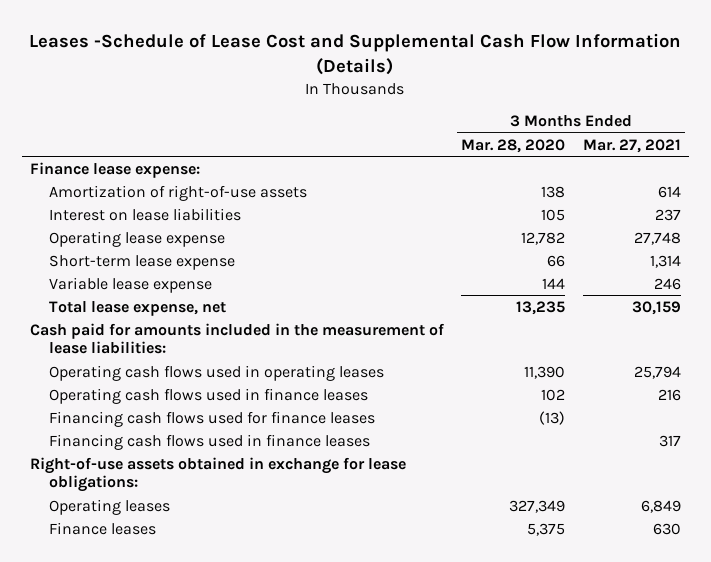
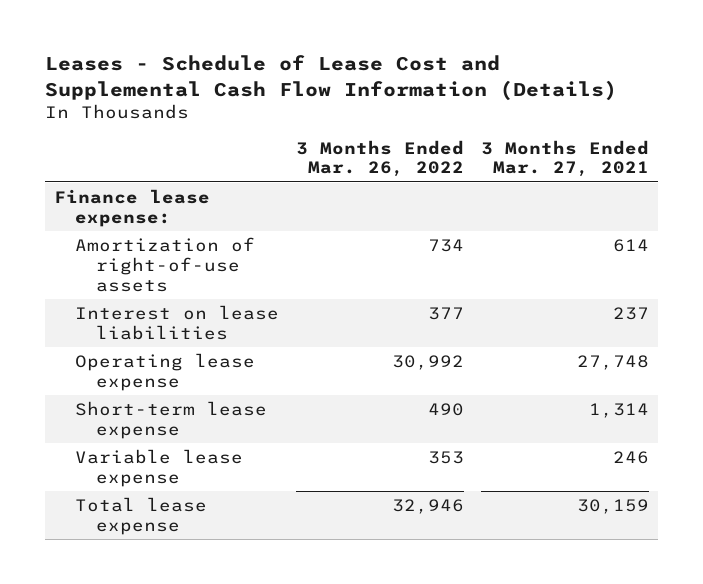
[29,32,682,75] Leases -Schedule of Lease Cost and Supplemental Cash Flow Information (Details) -> [44,55,617,101] Leases - Schedule of Lease Cost and Supplemental Cash Flow Information (Details)
[461,138,566,153] Mar. 28, 2020 -> none
none -> [295,139,464,178] 3 Months Ended Mar. 26, 2022
[30,322,445,355] Cash paid for amounts included in the measurement of lease liabilities: -> none
[49,364,385,381] Operating cash flows used in operating leases -> none
[49,387,369,404] Operating cash flows used in finance leases -> none
[49,410,376,427] Financing cash flows used for finance leases -> none
[49,433,371,450] Financing cash flows used in finance leases -> none
[30,456,407,493] Right-of-use assets obtained in exchange for lease obligations: -> none
[49,498,171,515] Operating leases -> none
[49,521,157,535] Finance leases -> none
[49,300,227,316] Total lease expense, net -> [74,496,207,535] Total lease expense

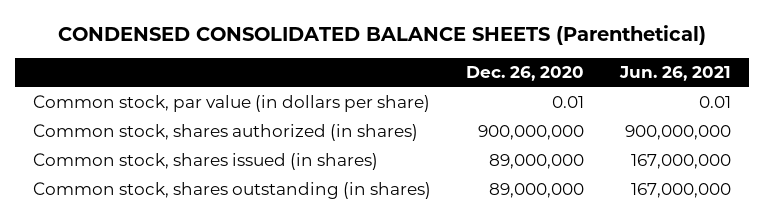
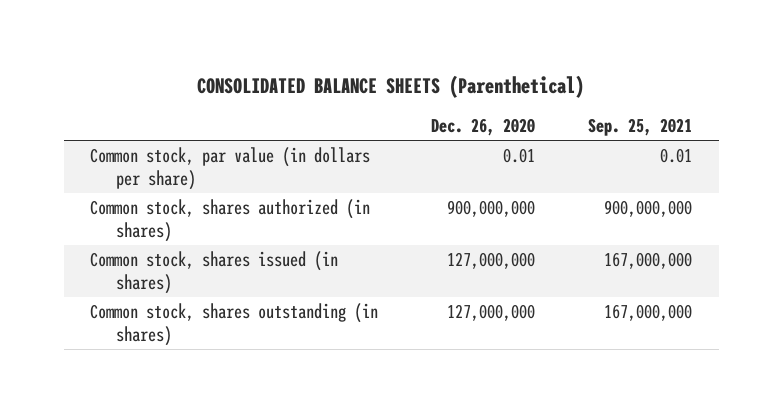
[57,25,706,46] CONDENSED CONSOLIDATED BALANCE SHEETS (Parenthetical) -> [197,74,585,98] CONSOLIDATED BALANCE SHEETS (Parenthetical)
[618,66,731,82] Jun. 26, 2021 -> none
none -> [588,117,693,136] Sep. 25, 2021
[489,154,585,170] 89,000,000 -> [447,251,536,269] 127,000,000
[489,183,585,199] 89,000,000 -> [447,303,536,321] 127,000,000

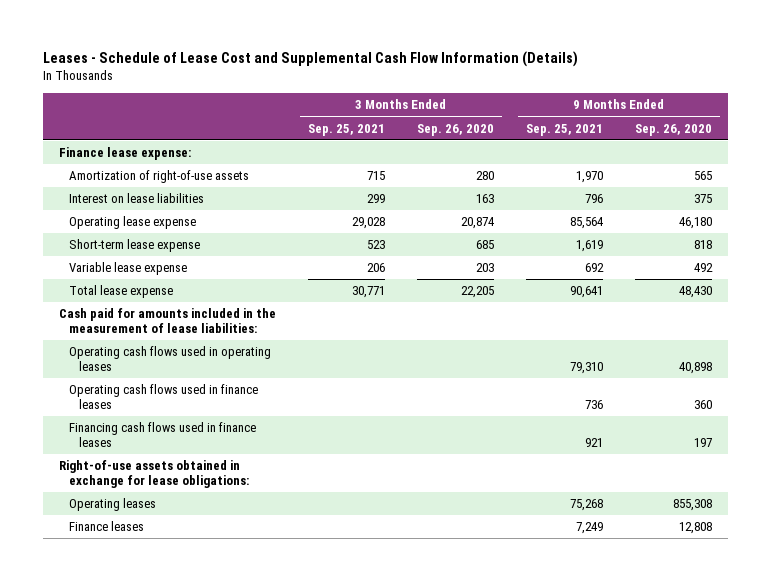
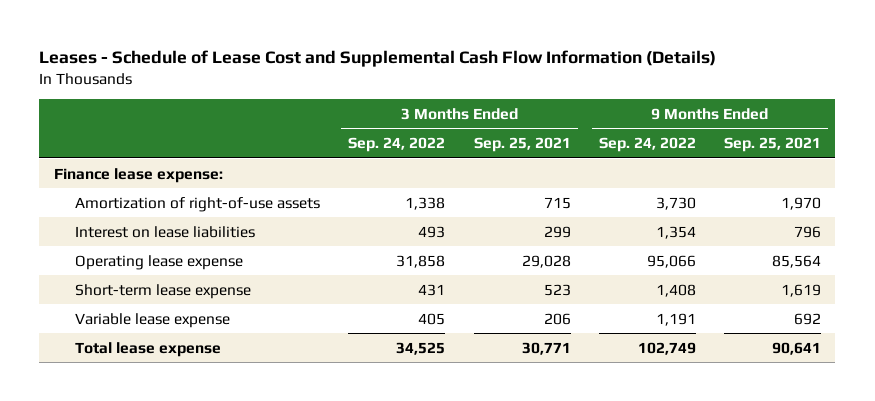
[417,123,495,136] Sep. 26, 2020 -> none
[635,123,713,136] Sep. 26, 2020 -> none
none -> [348,136,446,152] Sep. 24, 2022
none -> [598,136,696,152] Sep. 24, 2022
[59,308,277,334] Cash paid for amounts included in the measurement of lease liabilities: -> none
[69,346,272,372] Operating cash flows used in operating leases -> none
[69,384,259,410] Operating cash flows used in finance leases -> none
[69,422,257,448] Financing cash flows used in finance leases -> none
[59,460,250,489] Right-of-use assets obtained in exchange for lease obligations: -> none
[69,498,157,512] Operating leases -> none
[69,521,145,532] Finance leases -> none

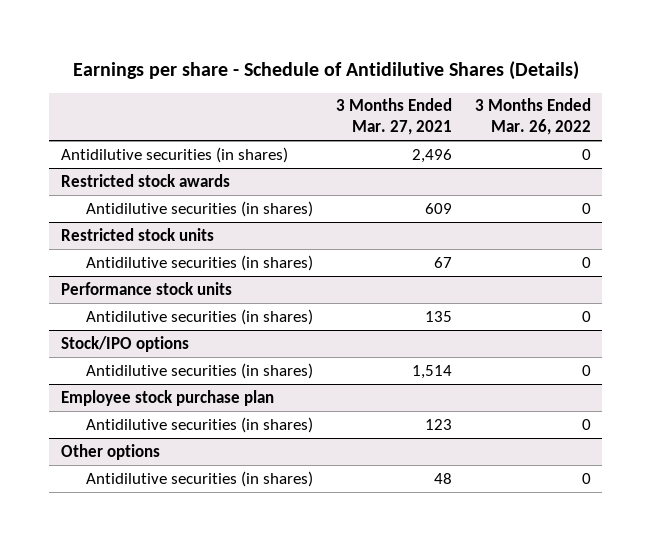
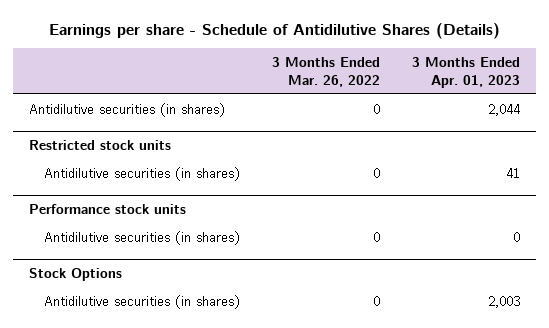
[335,98,452,136] 3 Months Ended Mar. 27, 2021 -> none
none -> [411,57,520,88] 3 Months Ended Apr. 01, 2023
[60,173,230,187] Restricted stock awards -> none
[86,200,314,217] Antidilutive securities (in shares) -> none
[86,362,314,379] Antidilutive securities (in shares) -> none
[60,389,274,406] Employee stock purchase plan -> none
[86,416,314,433] Antidilutive securities (in shares) -> none
[60,443,160,460] Other options -> none
[60,335,189,352] Stock/IPO options -> [29,268,123,282] Stock Options

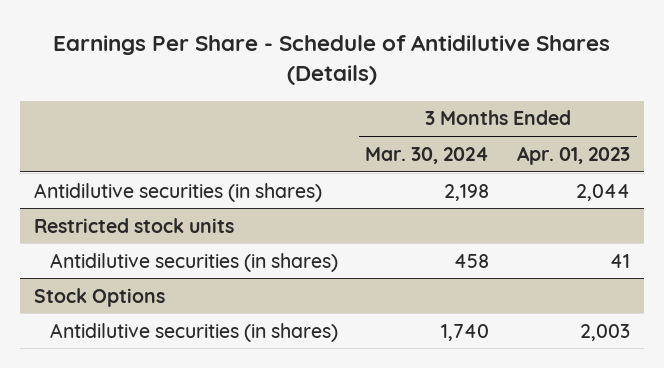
[48,22,500,39] Earnings per share - Schedule of Antidilutive Shares (Details) -> [53,34,611,85] Earnings Per Share - Schedule of Antidilutive Shares (Details)
[271,57,380,87] 3 Months Ended Mar. 26, 2022 -> none
none -> [365,146,490,164] Mar. 30, 2024
[29,204,187,215] Performance stock units -> none
[43,230,240,245] Antidilutive securities (in shares) -> none

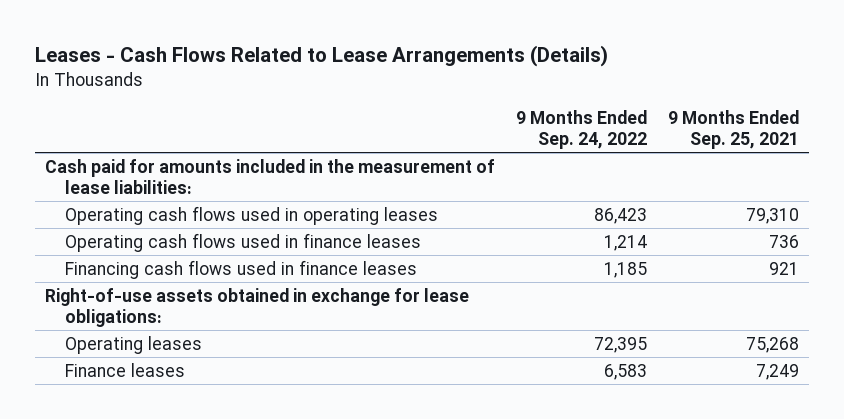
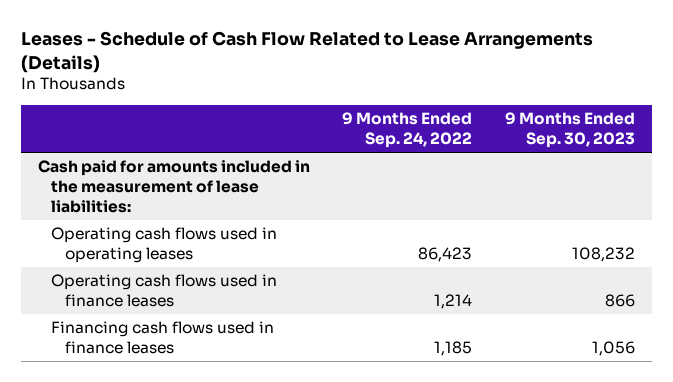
[34,45,608,68] Leases - Cash Flows Related to Lease Arrangements (Details) -> [21,30,594,73] Leases - Schedule of Cash Flow Related to Lease Arrangements (Details)
[668,109,800,149] 9 Months Ended Sep. 25, 2021 -> none
none -> [505,112,636,149] 9 Months Ended Sep. 30, 2023
[45,287,470,328] Right-of-use assets obtained in exchange for lease obligations: -> none
[64,335,202,354] Operating leases -> none
[64,362,185,377] Finance leases -> none

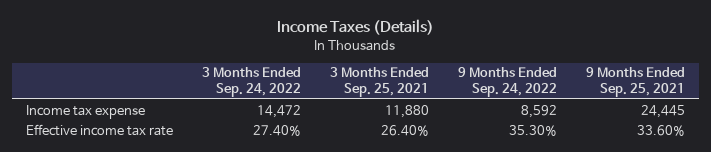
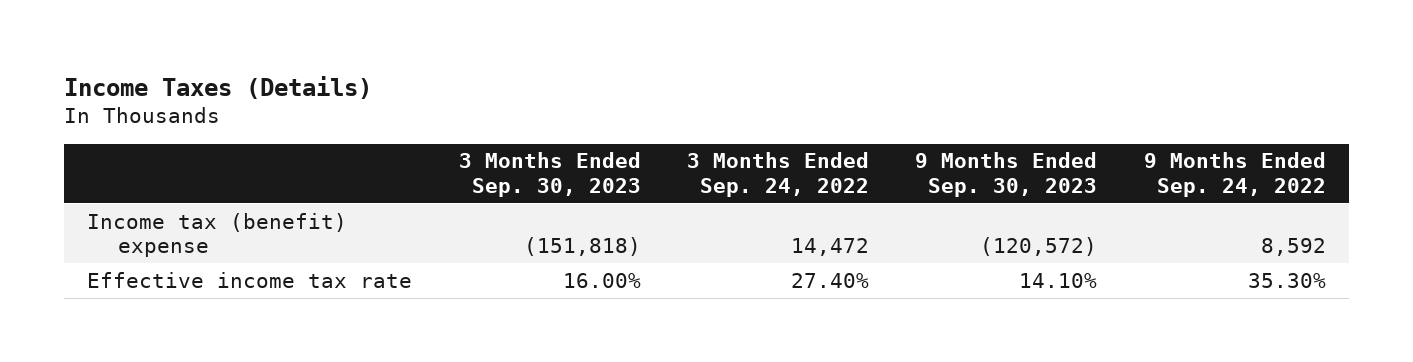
[329,67,429,98] 3 Months Ended Sep. 25, 2021 -> none
[585,67,685,98] 9 Months Ended Sep. 25, 2021 -> none
none -> [458,152,641,197] 3 Months Ended Sep. 30, 2023
none -> [915,152,1098,197] 9 Months Ended Sep. 30, 2023
[26,104,146,119] Income tax expense -> [87,212,348,258] Income tax (benefit) expense

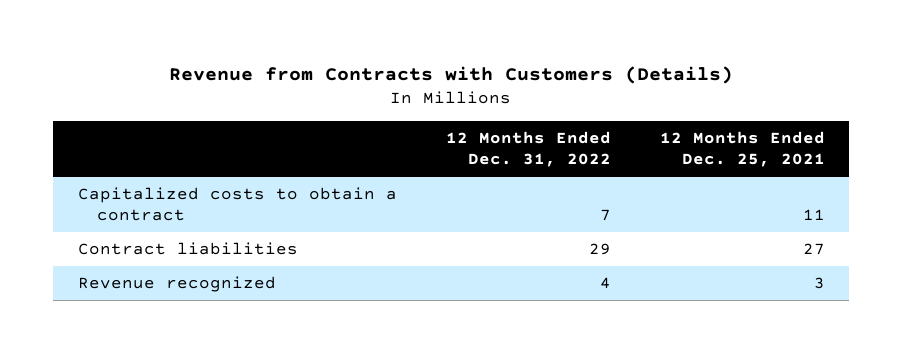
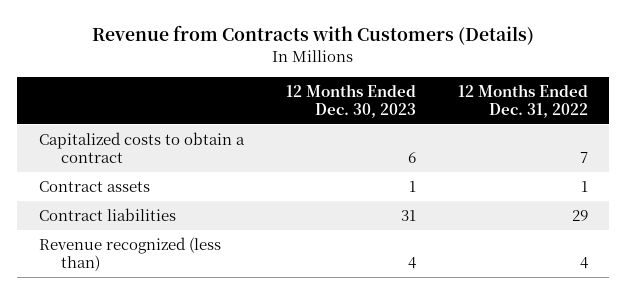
[659,131,825,167] 12 Months Ended Dec. 25, 2021 -> none
none -> [285,83,416,119] 12 Months Ended Dec. 30, 2023
none -> [38,180,150,192] Contract assets
[77,276,276,293] Revenue recognized -> [38,236,221,272] Revenue recognized (less than)

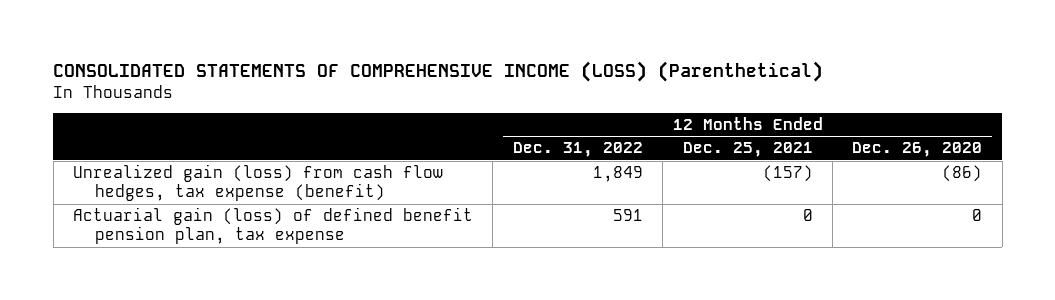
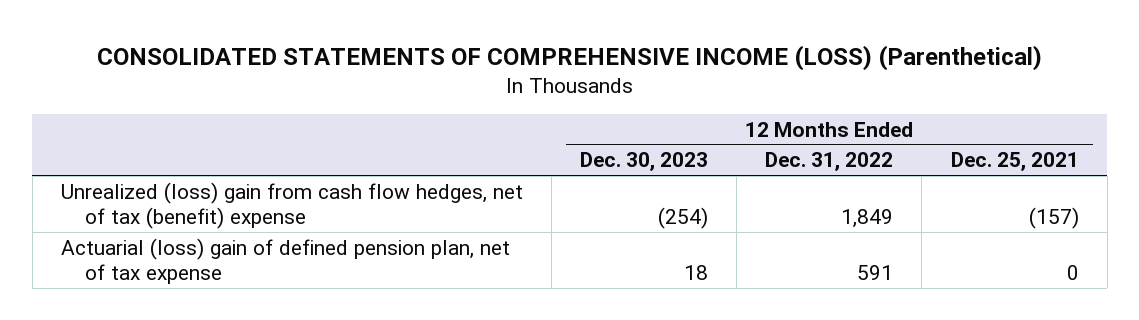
[852,142,983,158] Dec. 26, 2020 -> none
none -> [579,152,708,172] Dec. 30, 2023
[73,164,444,202] Unrealized gain (loss) from cash flow hedges, tax expense (benefit) -> [60,181,523,230] Unrealized (loss) gain from cash flow hedges, net of tax (benefit) expense
[73,207,474,245] Actuarial gain (loss) of defined benefit pension plan, tax expense -> [60,237,510,285] Actuarial (loss) gain of defined pension plan, net of tax expense

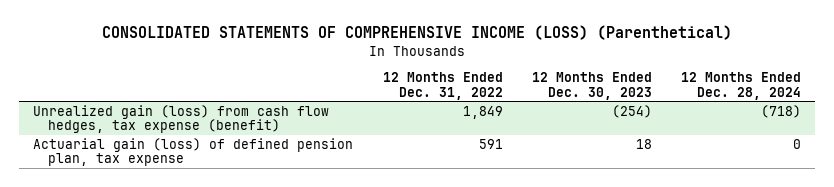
[950,152,1079,172] Dec. 25, 2021 -> none
none -> [680,71,801,100] 12 Months Ended Dec. 28, 2024
[60,181,523,230] Unrealized (loss) gain from cash flow hedges, net of tax (benefit) expense -> [33,104,330,134] Unrealized gain (loss) from cash flow hedges, tax expense (benefit)
[60,237,510,285] Actuarial (loss) gain of defined pension plan, net of tax expense -> [33,137,354,167] Actuarial gain (loss) of defined pension plan, tax expense

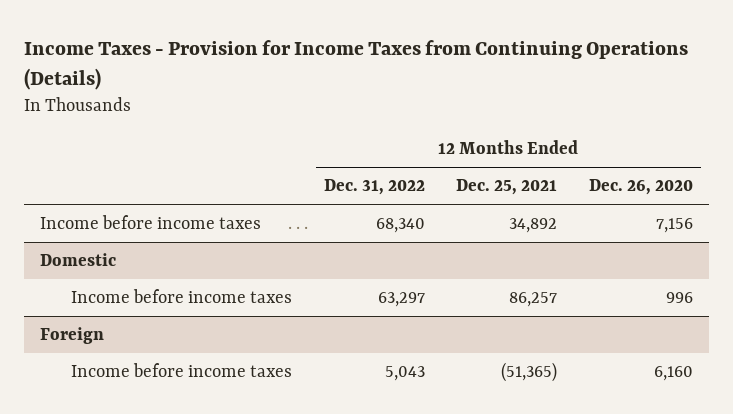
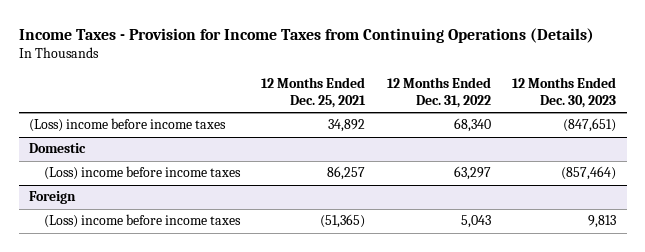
[589,179,694,196] Dec. 26, 2020 -> none
none -> [512,77,617,109] 12 Months Ended Dec. 30, 2023
[40,215,262,230] Income before income taxes -> [29,118,227,133] (Loss) income before income taxes
[71,289,293,304] Income before income taxes -> [43,166,241,181] (Loss) income before income taxes
[71,363,293,378] Income before income taxes -> [43,214,241,229] (Loss) income before income taxes

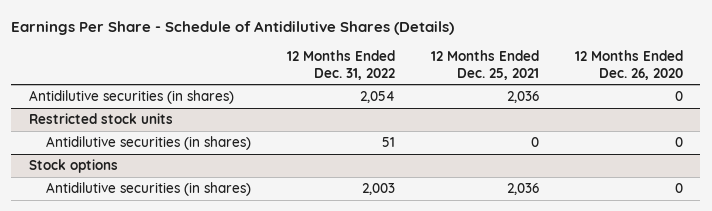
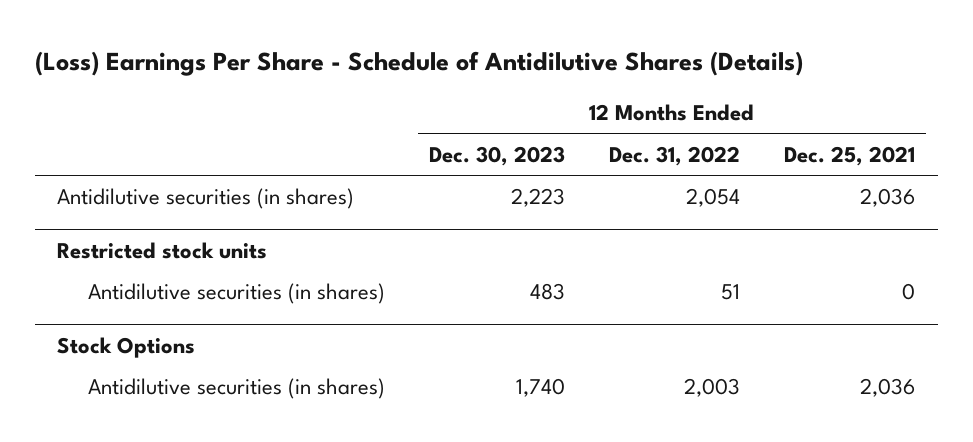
[11,20,455,35] Earnings Per Share - Schedule of Antidilutive Shares (Details) -> [35,50,804,76] (Loss) Earnings Per Share - Schedule of Antidilutive Shares (Details)
[574,50,683,80] 12 Months Ended Dec. 26, 2020 -> none
none -> [428,145,565,166] Dec. 30, 2023
[29,159,119,174] Stock options -> [57,337,196,359] Stock Options

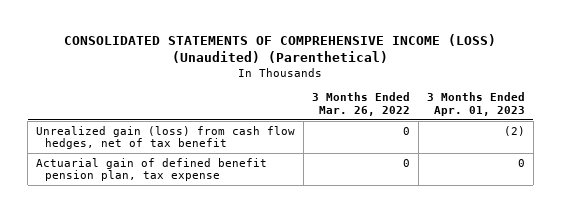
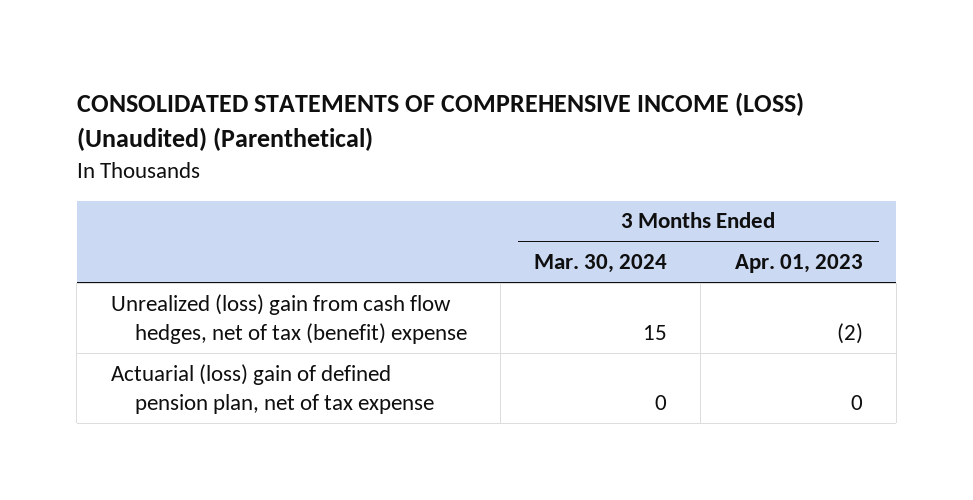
[311,92,410,117] 3 Months Ended Mar. 26, 2022 -> none
none -> [534,254,668,274] Mar. 30, 2024
[36,125,296,150] Unrealized gain (loss) from cash flow hedges, net of tax benefit -> [110,293,468,344] Unrealized (loss) gain from cash flow hedges, net of tax (benefit) expense
[36,157,268,182] Actuarial gain of defined benefit pension plan, tax expense -> [110,363,435,414] Actuarial (loss) gain of defined pension plan, net of tax expense

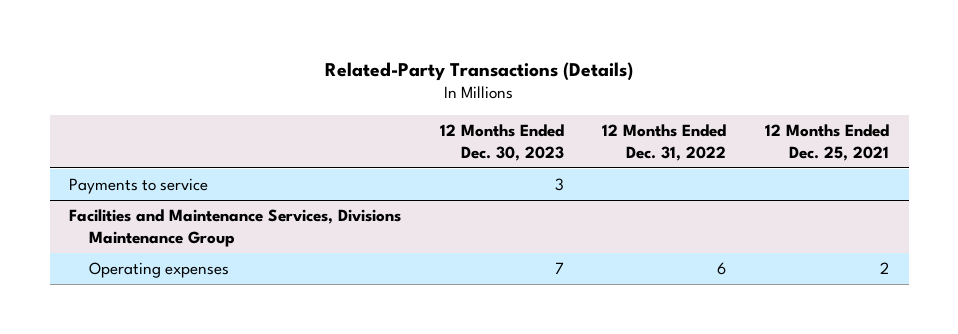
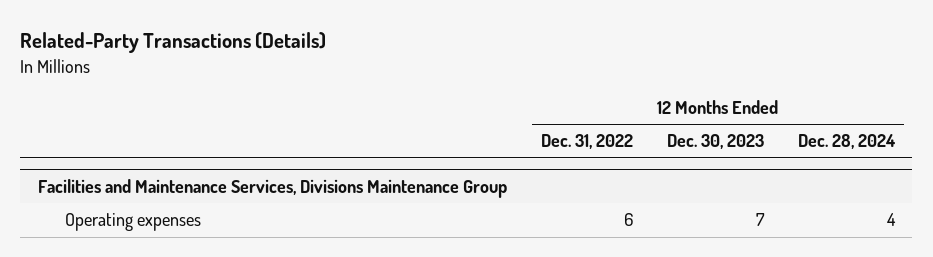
[765,123,890,161] 12 Months Ended Dec. 25, 2021 -> none
none -> [798,134,897,150] Dec. 28, 2024
[68,177,208,194] Payments to service -> none

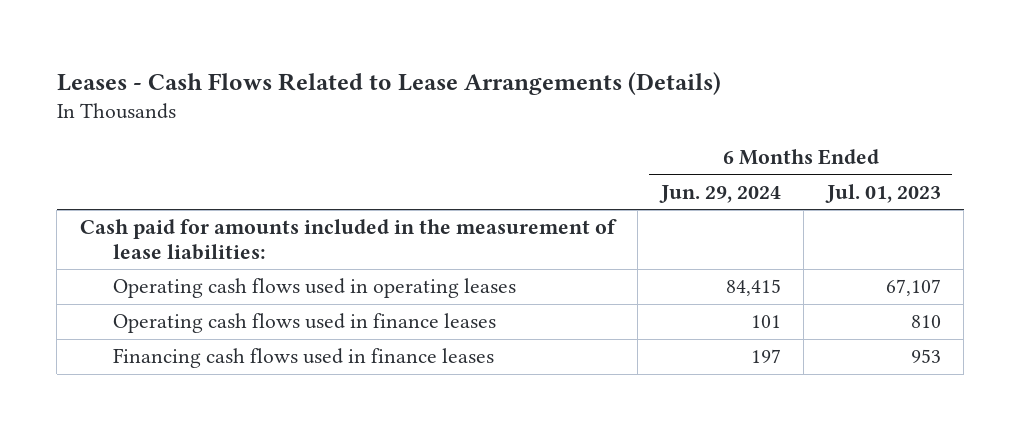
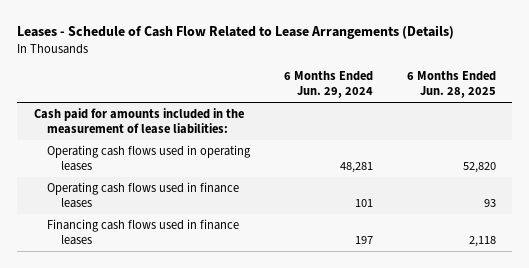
[56,71,721,95] Leases - Cash Flows Related to Lease Arrangements (Details) -> [16,25,454,40] Leases - Schedule of Cash Flow Related to Lease Arrangements (Details)
[824,183,941,203] Jul. 01, 2023 -> none
none -> [406,71,496,98] 6 Months Ended Jun. 28, 2025
[725,279,781,297] 84,415 -> [340,162,374,174] 48,281

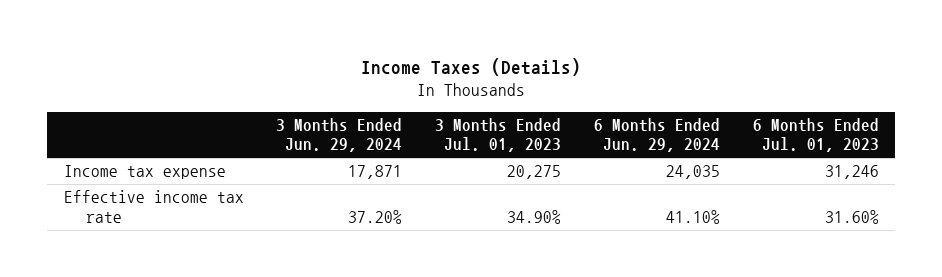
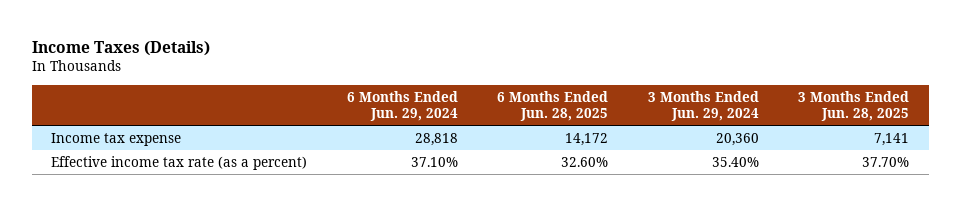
[435,118,562,153] 3 Months Ended Jul. 01, 2023 -> none
[752,118,879,153] 6 Months Ended Jul. 01, 2023 -> none
none -> [497,90,609,122] 6 Months Ended Jun. 28, 2025
none -> [797,90,909,122] 3 Months Ended Jun. 28, 2025
[348,165,403,180] 17,871 -> [715,132,759,146] 20,360
[666,165,721,180] 24,035 -> [414,132,458,146] 28,818
[63,190,244,223] Effective income tax rate -> [51,155,308,170] Effective income tax rate (as a percent)
[348,209,403,224] 37.20% -> [711,156,759,167] 35.40%
[666,209,721,224] 41.10% -> [410,156,458,167] 37.10%

